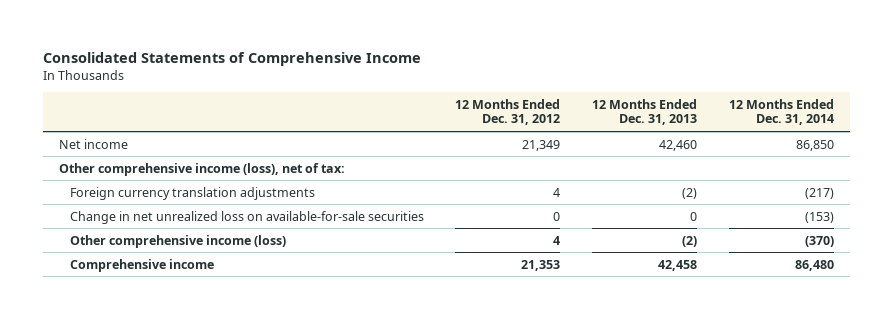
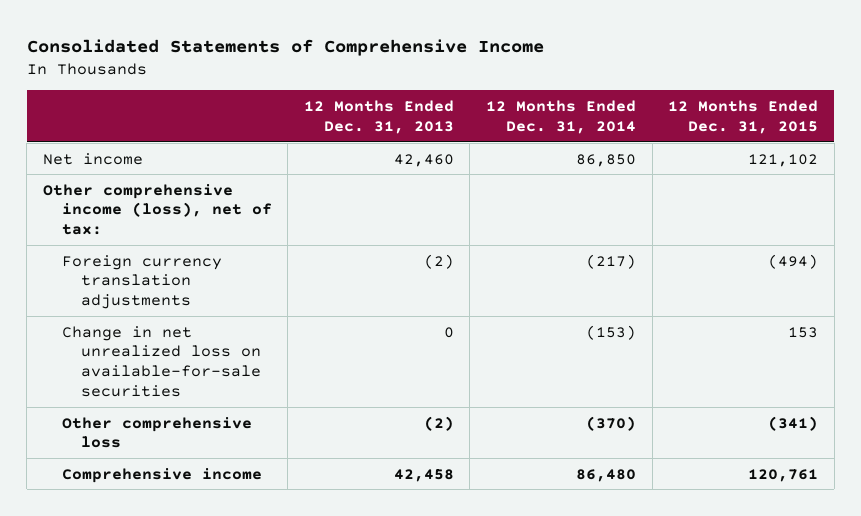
[455,98,561,126] 12 Months Ended Dec. 31, 2012 -> none
none -> [668,100,819,134] 12 Months Ended Dec. 31, 2015
[69,234,286,248] Other comprehensive income (loss) -> [61,416,252,449] Other comprehensive loss

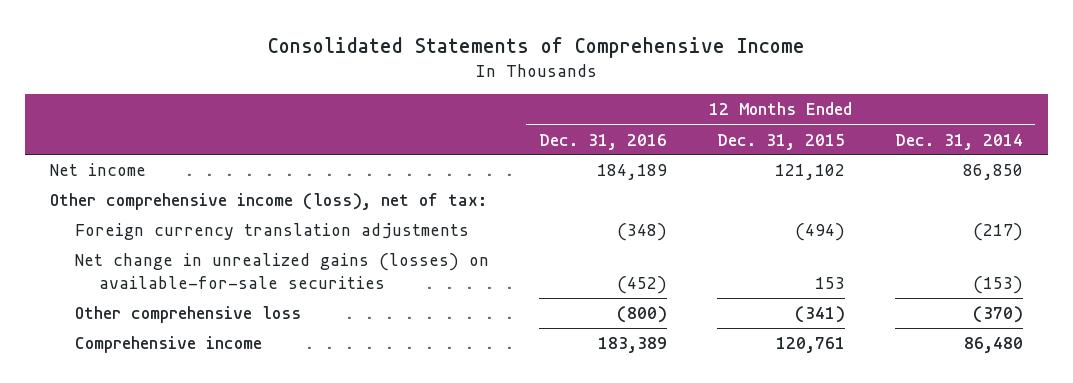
[303,100,454,134] 12 Months Ended Dec. 31, 2013 -> none
none -> [538,133,667,150] Dec. 31, 2016
[61,325,261,397] Change in net unrealized loss on available-for-sale securities -> [74,253,489,289] Net change in unrealized gains (losses) on available-for-sale securities

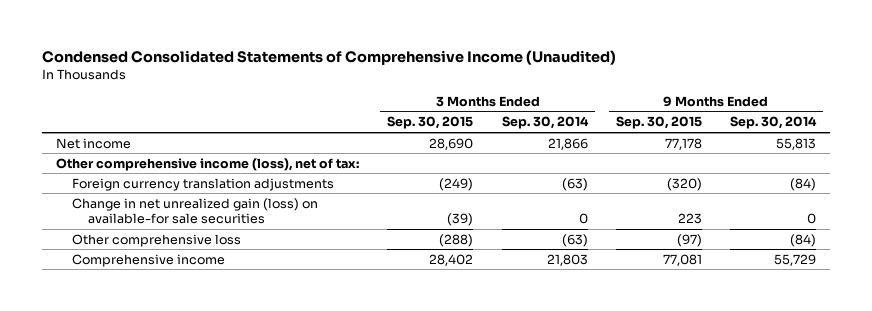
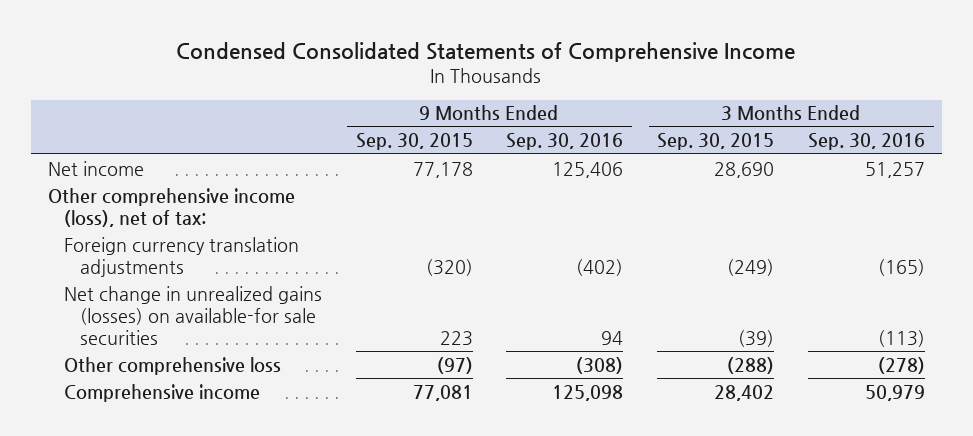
[42,49,617,65] Condensed Consolidated Statements of Comprehensive Income (Unaudited) -> [176,42,796,63] Condensed Consolidated Statements of Comprehensive Income
[501,116,589,130] Sep. 30, 2014 -> none
[730,116,818,130] Sep. 30, 2014 -> none
none -> [506,133,624,151] Sep. 30, 2016
none -> [808,133,926,151] Sep. 30, 2016
[72,197,319,225] Change in net unrealized gain (loss) on available-for sale securities -> [63,285,322,346] Net change in unrealized gains (losses) on available-for sale securities

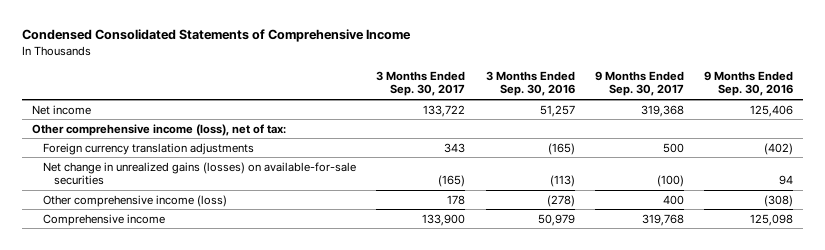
[355,133,473,151] Sep. 30, 2015 -> none
[657,133,775,151] Sep. 30, 2015 -> none
none -> [376,70,466,97] 3 Months Ended Sep. 30, 2017
none -> [594,70,684,97] 9 Months Ended Sep. 30, 2017
[63,285,322,346] Net change in unrealized gains (losses) on available-for sale securities -> [42,161,356,186] Net change in unrealized gains (losses) on available-for-sale securities
[63,356,281,375] Other comprehensive loss -> [42,194,227,207] Other comprehensive income (loss)

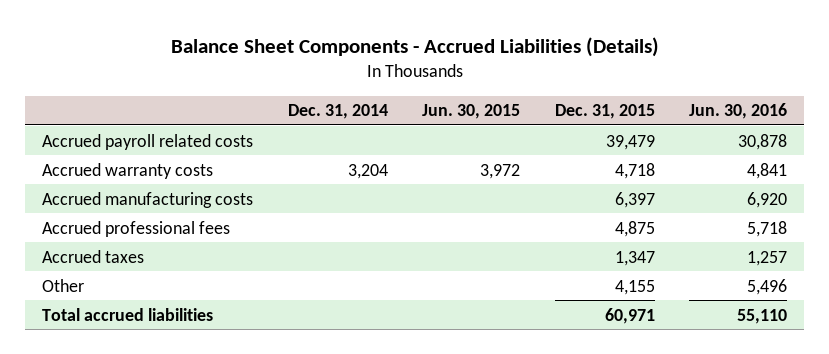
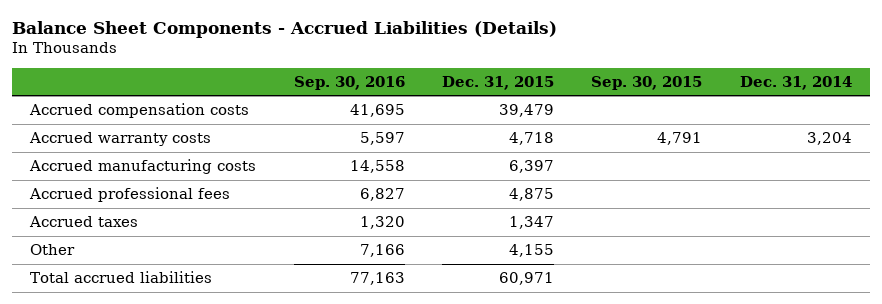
[422,104,521,120] Jun. 30, 2015 -> none
[689,103,788,120] Jun. 30, 2016 -> none
none -> [293,75,405,90] Sep. 30, 2016
none -> [591,75,703,90] Sep. 30, 2015
[42,133,254,150] Accrued payroll related costs -> [29,103,250,119] Accrued compensation costs

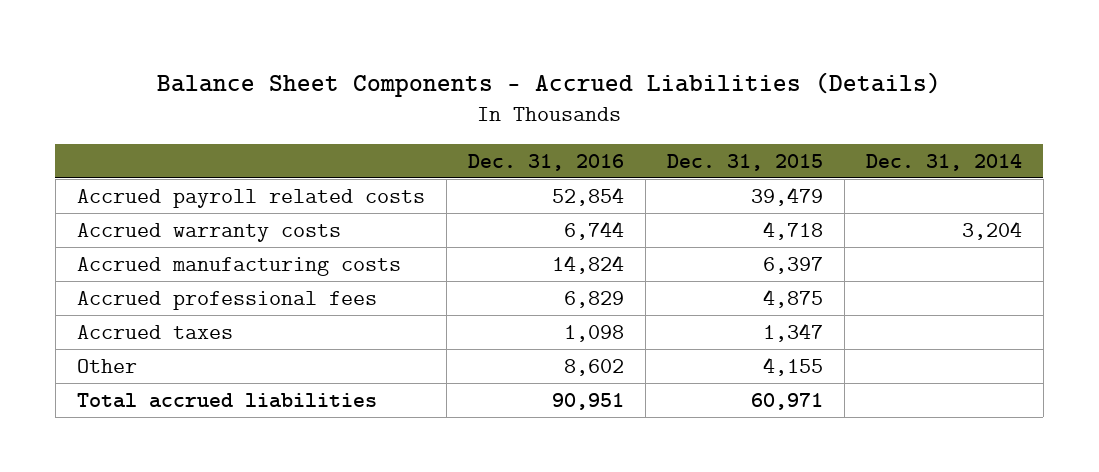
[293,75,405,90] Sep. 30, 2016 -> none
[591,75,703,90] Sep. 30, 2015 -> none
none -> [467,153,624,171] Dec. 31, 2016
[29,103,250,119] Accrued compensation costs -> [76,188,425,208] Accrued payroll related costs

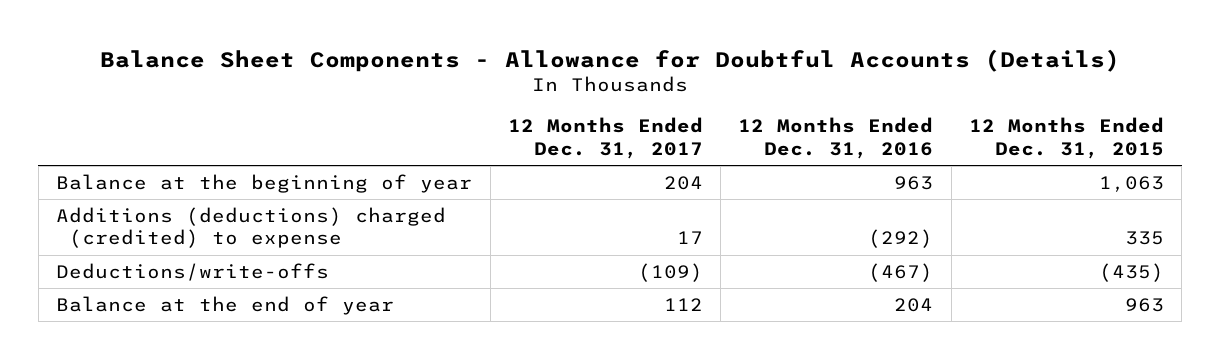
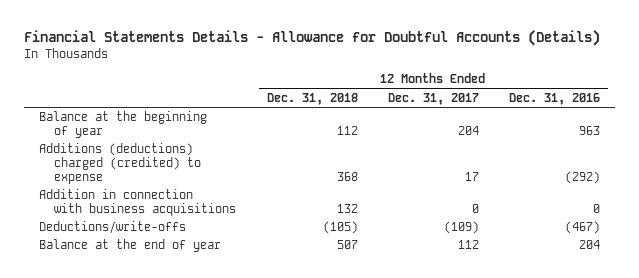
[100,48,1121,72] Balance Sheet Components - Allowance for Doubtful Accounts (Details) -> [23,30,600,47] Financial Statements Details - Allowance for Doubtful Accounts (Details)
[969,117,1165,159] 12 Months Ended Dec. 31, 2015 -> none
none -> [266,92,358,105] Dec. 31, 2018
none -> [38,189,237,217] Addition in connection with business acquisitions

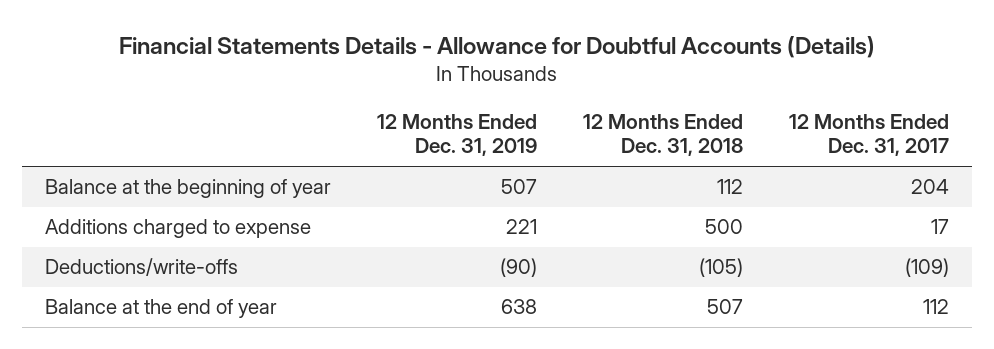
[509,92,601,105] Dec. 31, 2016 -> none
none -> [377,113,538,157] 12 Months Ended Dec. 31, 2019
[38,189,237,217] Addition in connection with business acquisitions -> none
[38,143,202,185] Additions (deductions) charged (credited) to expense -> [45,219,312,239] Additions charged to expense
[336,172,358,182] 368 -> [705,219,744,235] 500

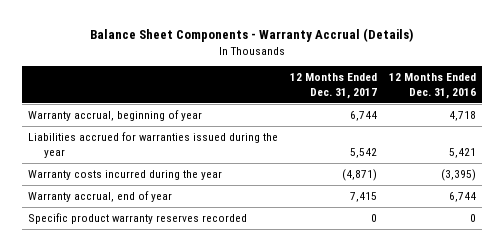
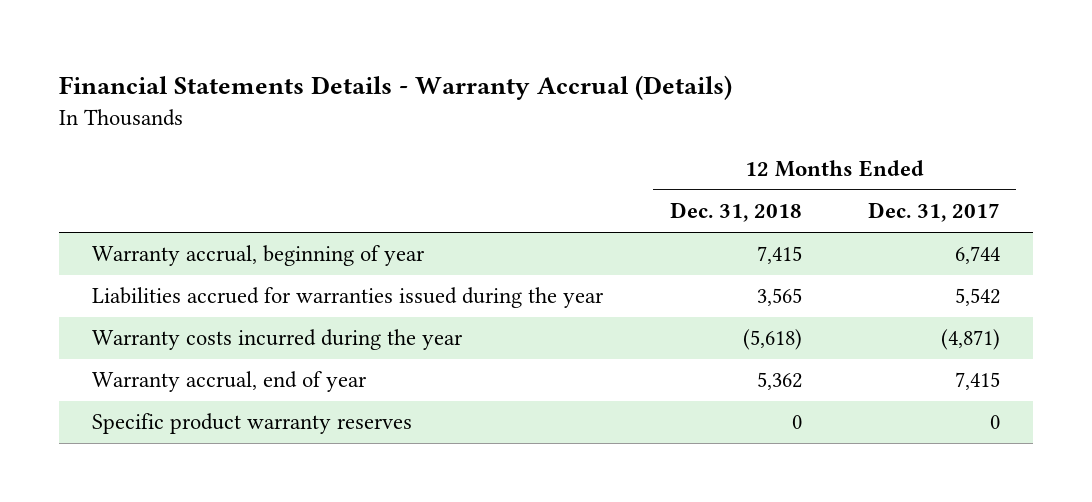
[89,28,413,43] Balance Sheet Components - Warranty Accrual (Details) -> [59,75,733,101] Financial Statements Details - Warranty Accrual (Details)
[388,73,476,99] 12 Months Ended Dec. 31, 2016 -> none
none -> [669,202,802,223] Dec. 31, 2018
[27,213,247,225] Specific product warranty reserves recorded -> [92,413,413,435] Specific product warranty reserves

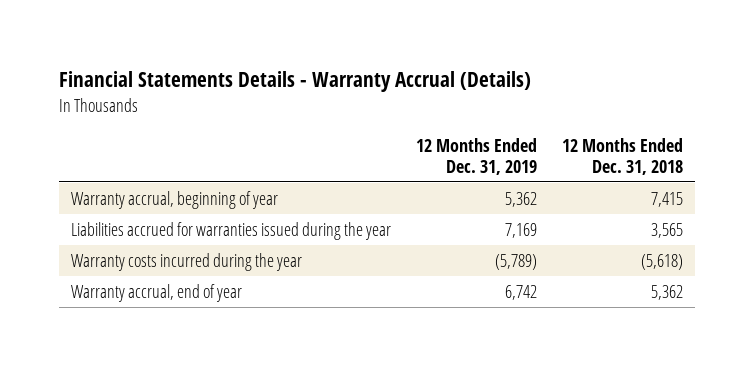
[867,202,1000,223] Dec. 31, 2017 -> none
none -> [416,137,538,175] 12 Months Ended Dec. 31, 2019
[92,413,413,435] Specific product warranty reserves -> none

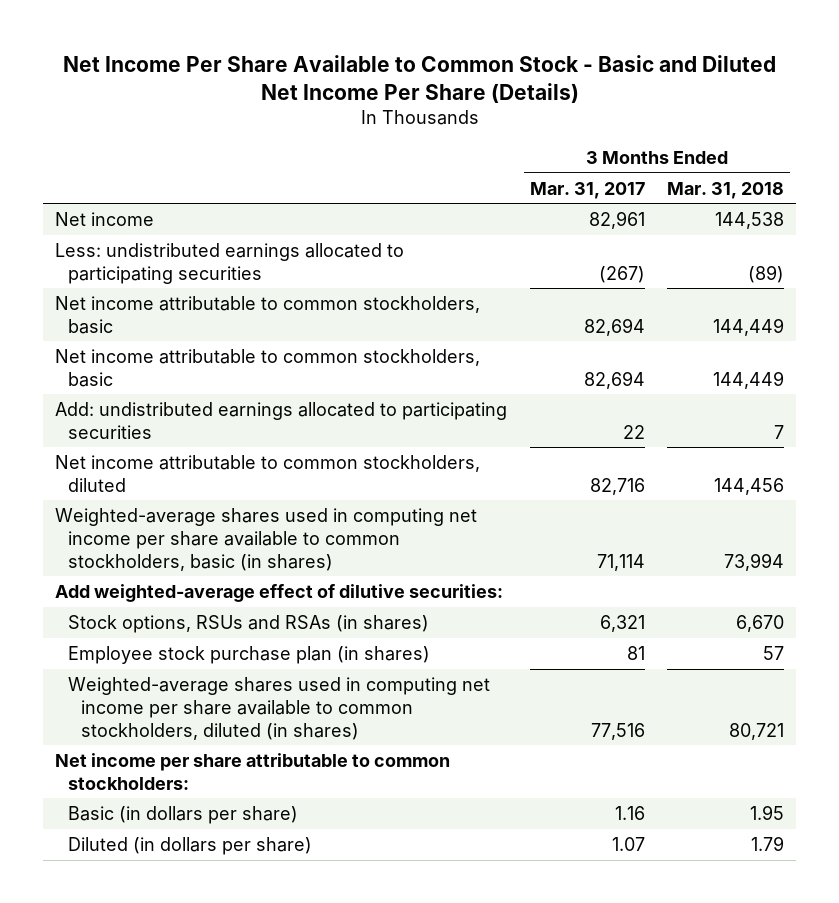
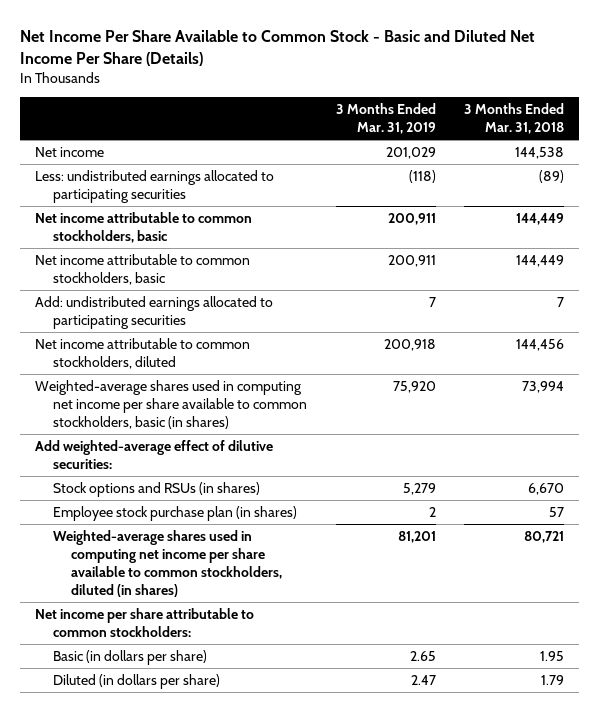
[529,181,645,199] Mar. 31, 2017 -> none
none -> [335,103,436,134] 3 Months Ended Mar. 31, 2019
[67,614,429,633] Stock options, RSUs and RSAs (in shares) -> [52,481,260,497] Stock options and RSUs (in shares)

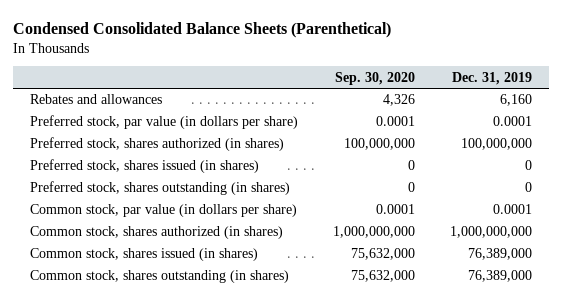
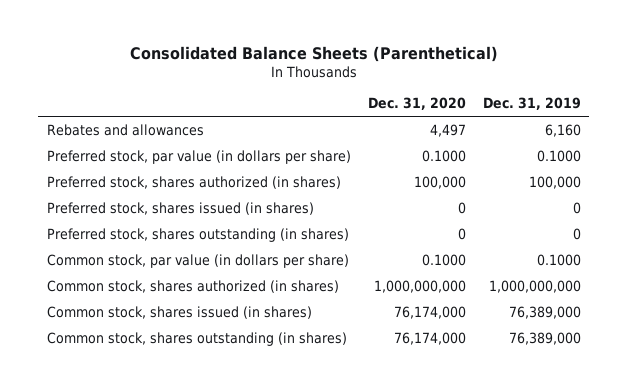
[12,21,391,38] Condensed Consolidated Balance Sheets (Parenthetical) -> [129,45,498,62] Consolidated Balance Sheets (Parenthetical)
[334,71,415,85] Sep. 30, 2020 -> none
none -> [367,97,466,111] Dec. 31, 2020
[492,116,532,127] 0.0001 -> [536,149,581,162] 0.1000
[460,138,532,151] 100,000,000 -> [528,175,581,189] 100,000
[492,204,532,215] 0.0001 -> [536,253,581,266] 0.1000

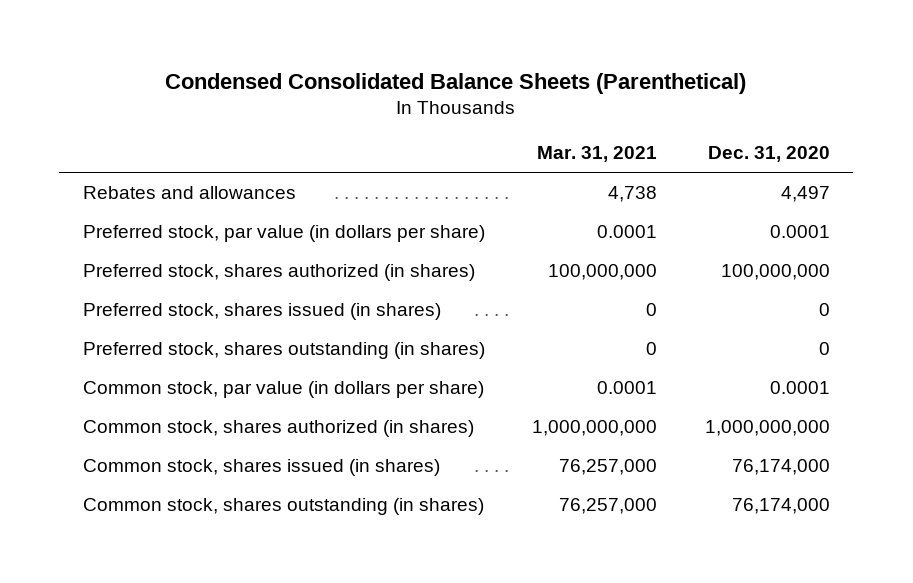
[129,45,498,62] Consolidated Balance Sheets (Parenthetical) -> [165,72,747,94] Condensed Consolidated Balance Sheets (Parenthetical)
[482,97,581,111] Dec. 31, 2019 -> none
none -> [537,146,658,163] Mar. 31, 2021
[421,149,466,162] 0.1000 -> [769,225,830,239] 0.0001
[413,175,466,189] 100,000 -> [720,264,830,281] 100,000,000
[421,253,466,266] 0.1000 -> [769,381,830,395] 0.0001

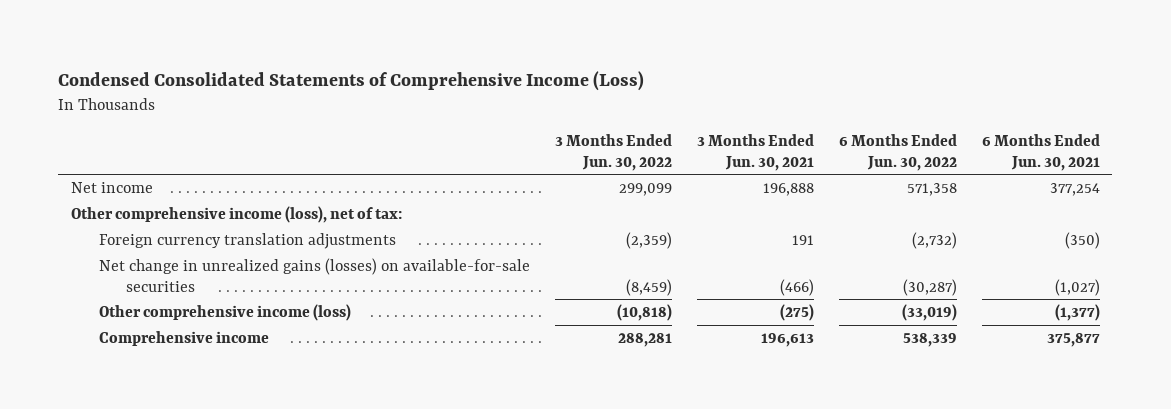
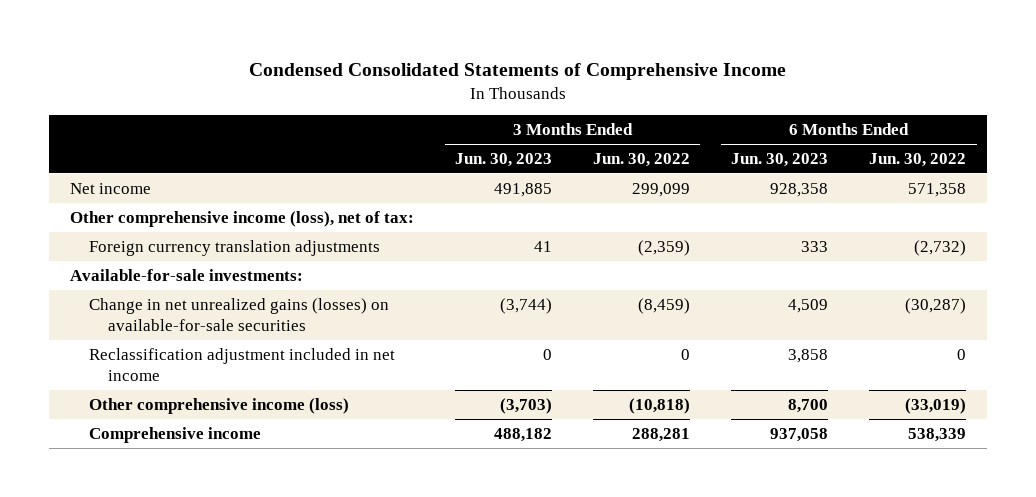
[58,71,645,92] Condensed Consolidated Statements of Comprehensive Income (Loss) -> [249,62,787,80] Condensed Consolidated Statements of Comprehensive Income
[696,133,814,171] 3 Months Ended Jun. 30, 2021 -> none
[981,133,1100,171] 6 Months Ended Jun. 30, 2021 -> none
none -> [455,152,553,167] Jun. 30, 2023
none -> [731,152,829,167] Jun. 30, 2023
none -> [69,268,303,281] Available-for-sale investments:
[98,257,530,292] Net change in unrealized gains (losses) on available-for-sale securities -> [88,297,389,332] Change in net unrealized gains (losses) on available-for-sale securities
none -> [88,347,395,382] Reclassification adjustment included in net income

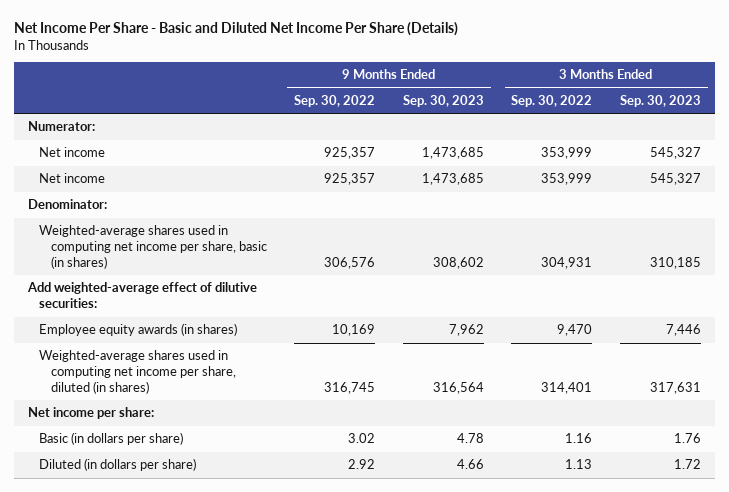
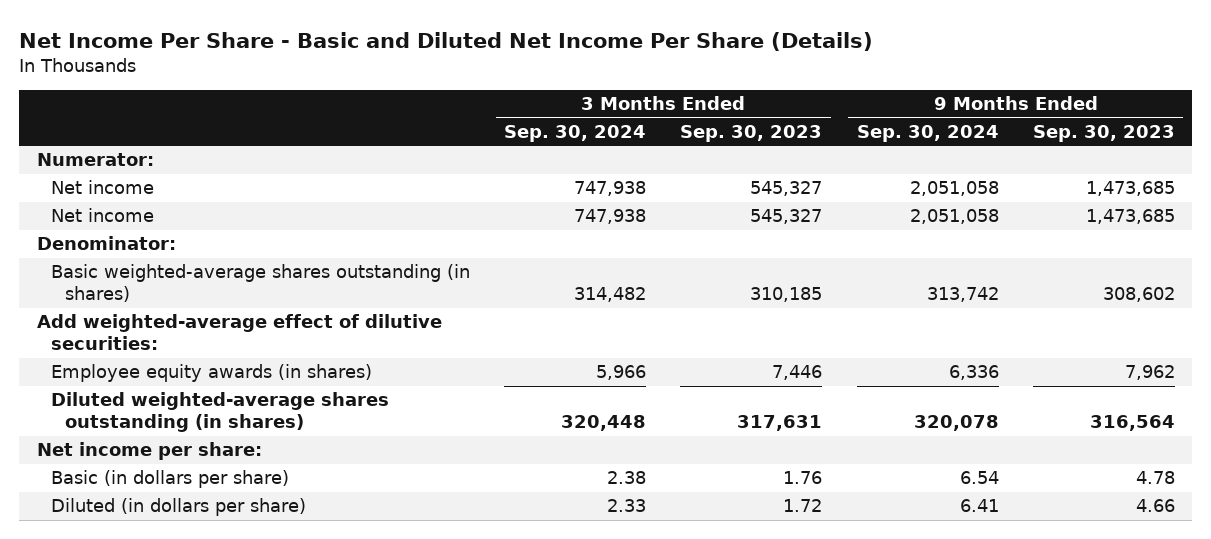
[294,95,376,108] Sep. 30, 2022 -> none
[511,95,593,108] Sep. 30, 2022 -> none
none -> [504,124,647,142] Sep. 30, 2024
none -> [856,124,999,142] Sep. 30, 2024
[39,225,267,270] Weighted-average shares used in computing net income per share, basic (in shares) -> [50,264,470,303] Basic weighted-average shares outstanding (in shares)
[39,350,236,395] Weighted-average shares used in computing net income per share, diluted (in shares) -> [50,392,389,433] Diluted weighted-average shares outstanding (in shares)

